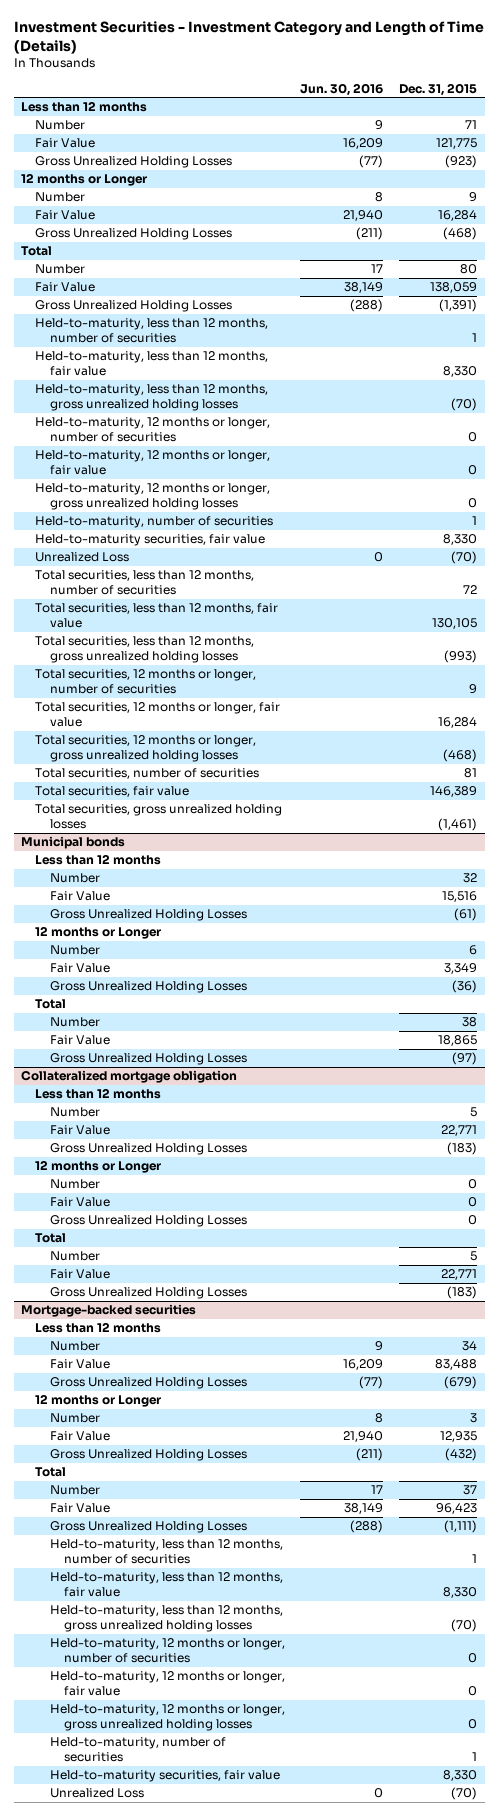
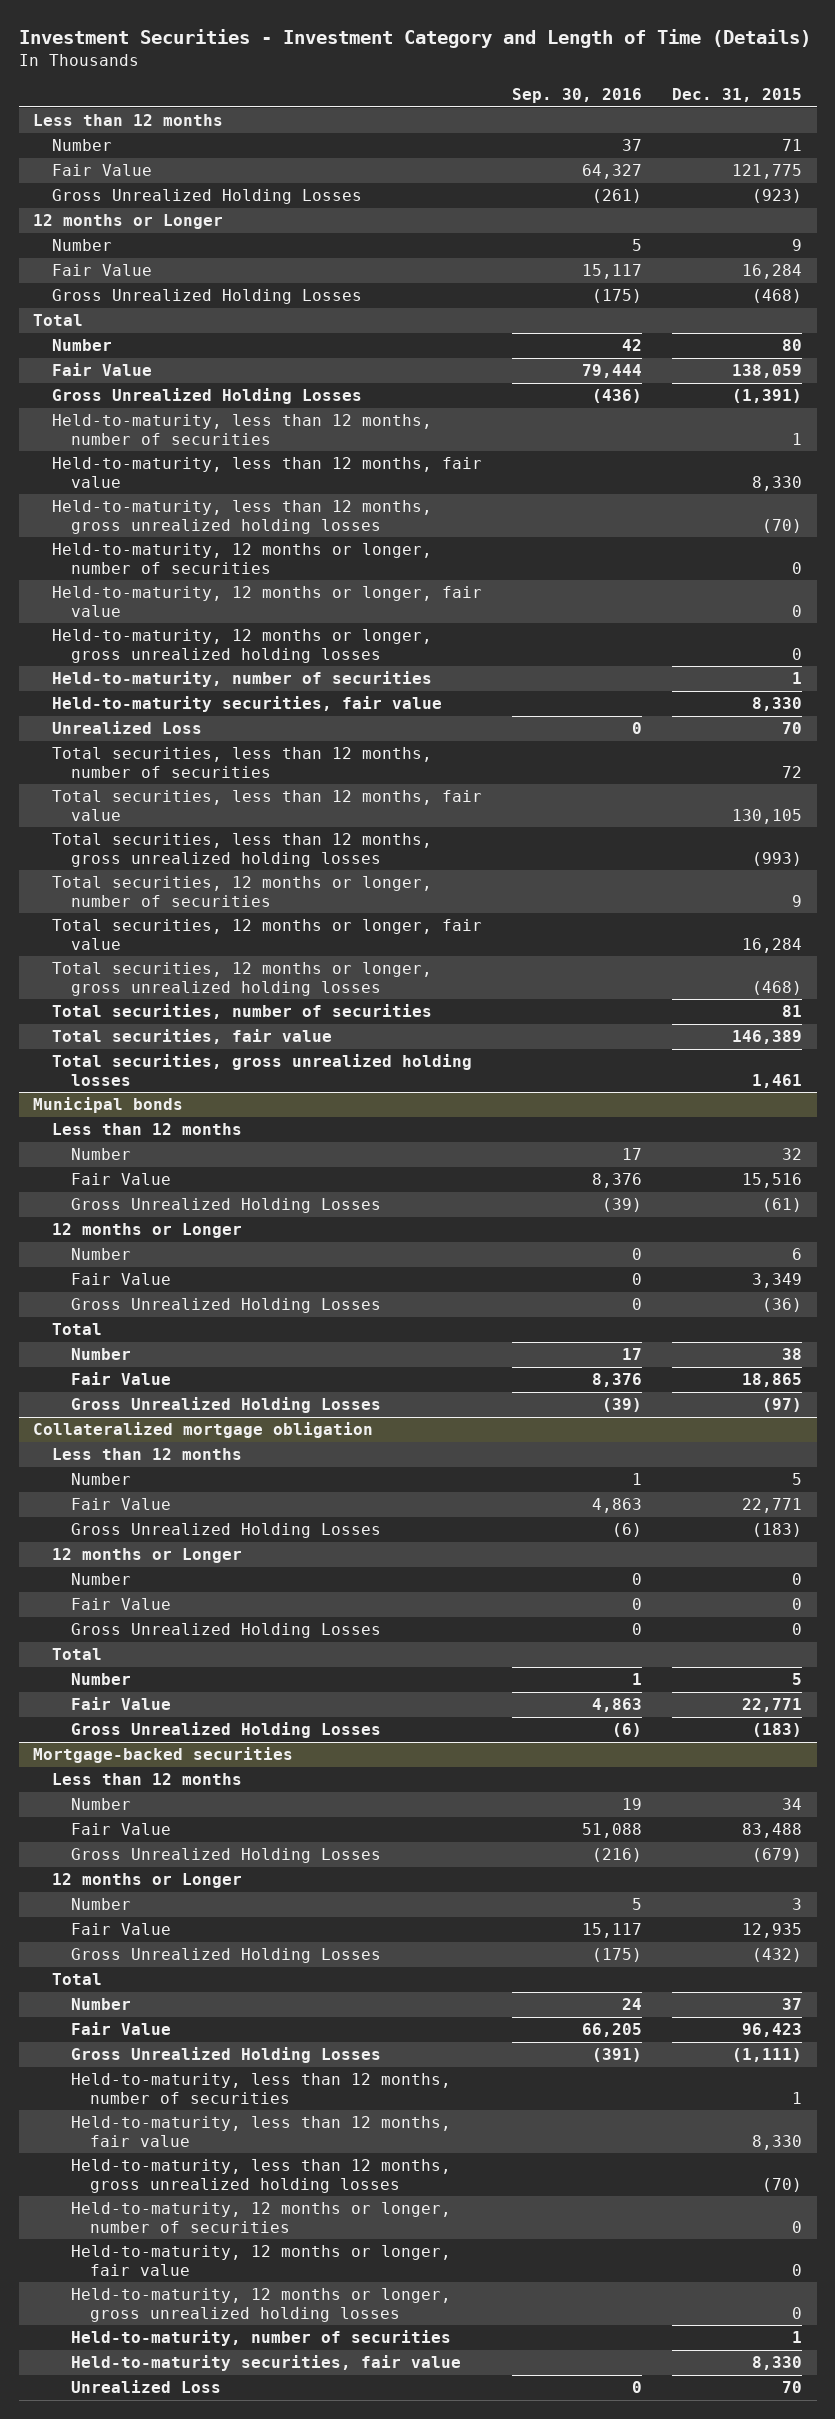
[300,82,384,96] Jun. 30, 2016 -> none
none -> [512,88,643,104] Sep. 30, 2016
[450,551,477,565] (70) -> [781,722,802,735] 70
[437,817,477,831] (1,461) -> [751,1074,802,1089] 1,461
[450,1787,477,1801] (70) -> [781,2381,802,2394] 70

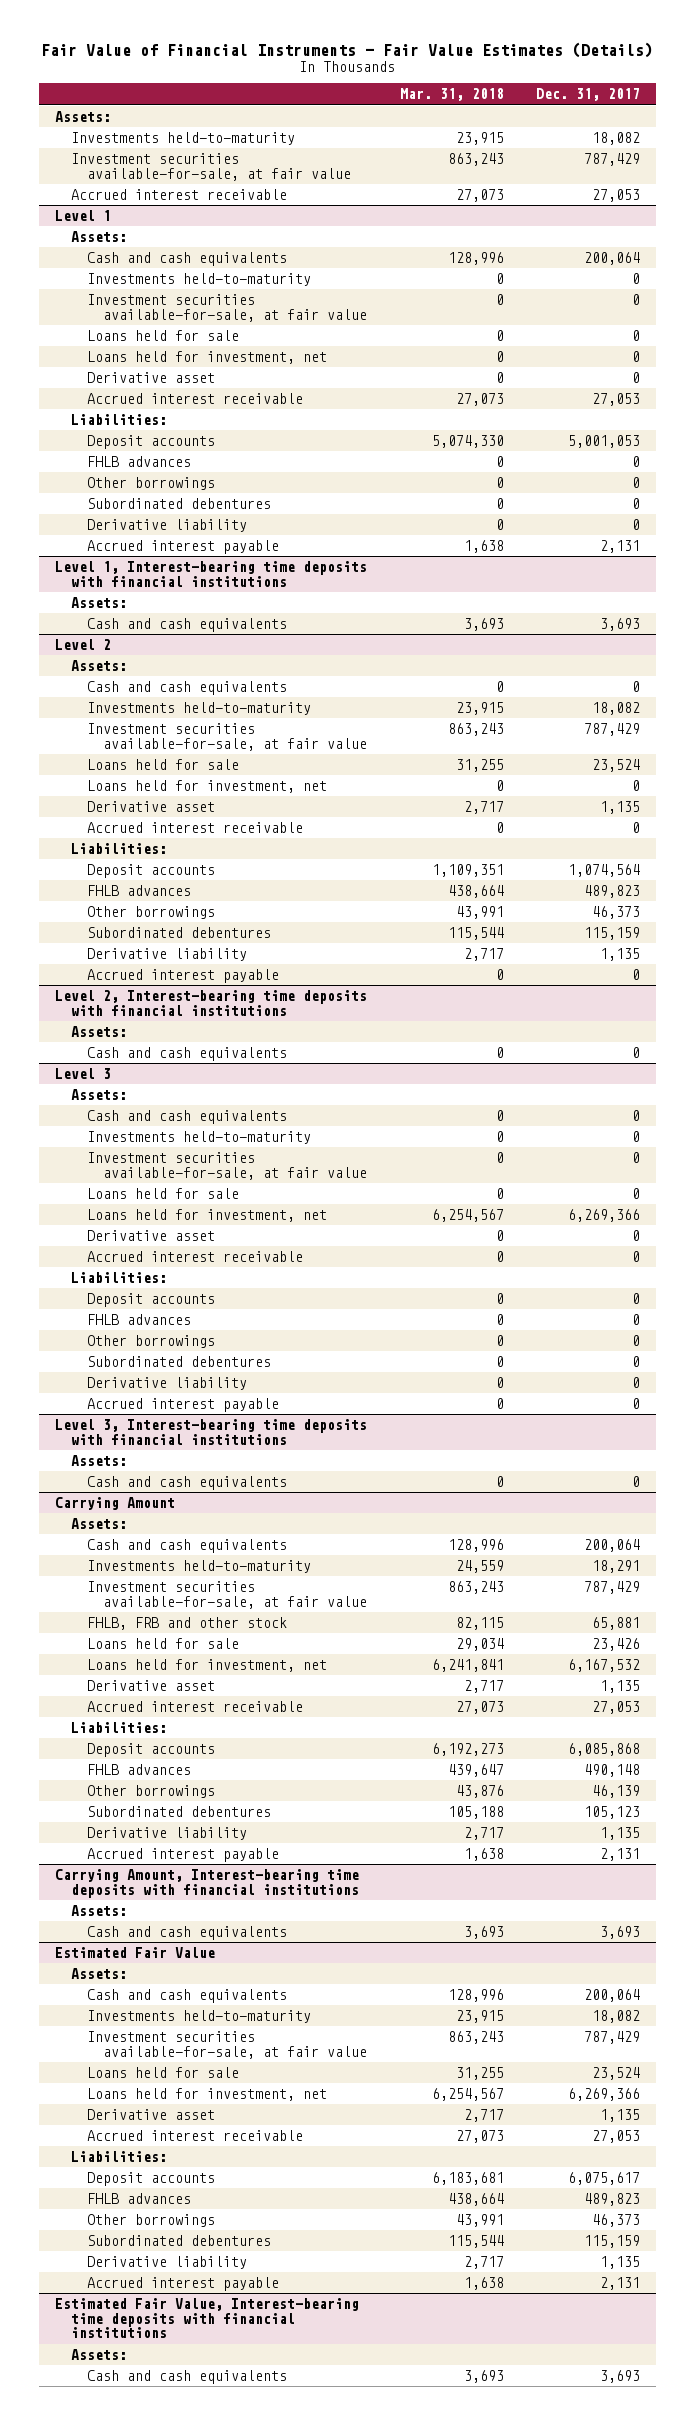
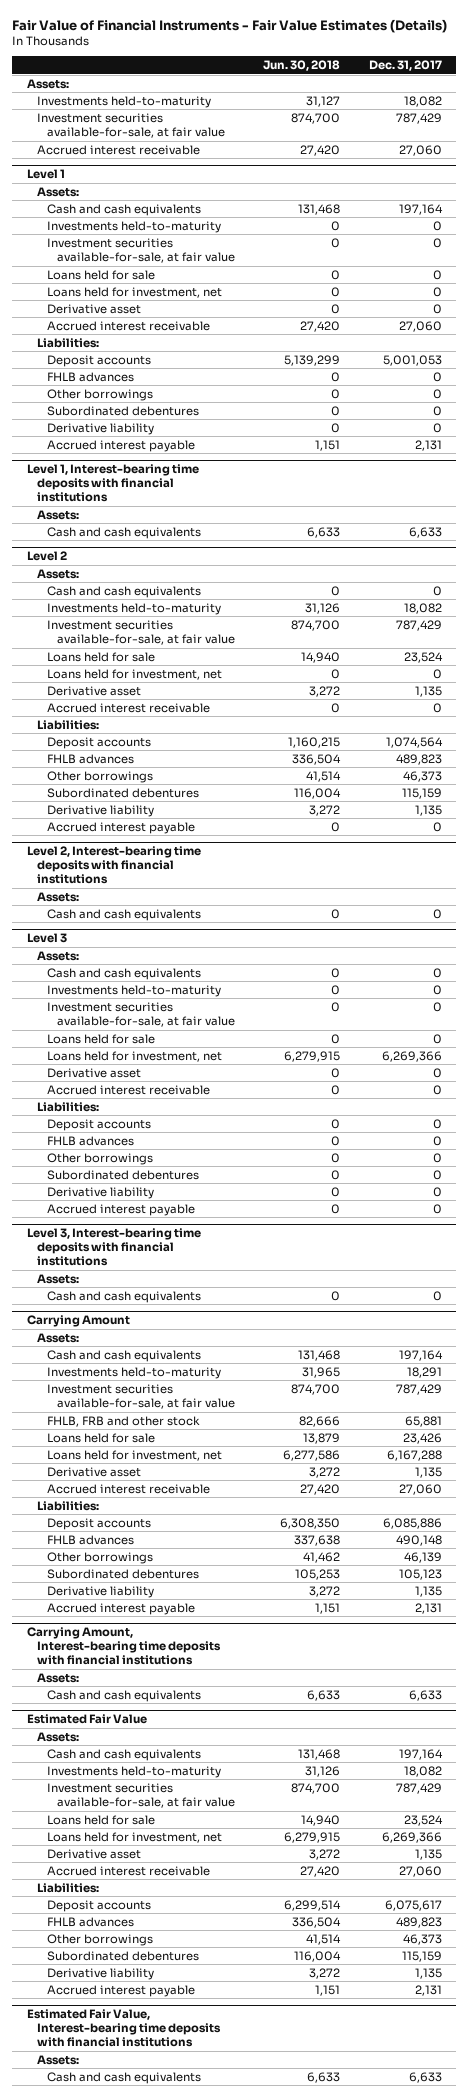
[399,88,504,102] Mar. 31, 2018 -> none
none -> [263,60,341,72] Jun. 30, 2018
[592,188,641,202] 27,053 -> [398,144,442,156] 27,060
[584,251,641,265] 200,064 -> [398,203,443,215] 197,164
[592,392,641,406] 27,053 -> [398,320,442,332] 27,060
[600,617,641,631] 3,693 -> [408,526,442,538] 6,633
[584,1538,641,1552] 200,064 -> [398,1349,443,1361] 197,164
[568,1658,641,1672] 6,167,532 -> [386,1449,442,1461] 6,167,288
[592,1700,641,1714] 27,053 -> [398,1483,442,1495] 27,060
[568,1742,641,1756] 6,085,868 -> [382,1517,442,1529] 6,085,886
[600,1925,641,1939] 3,693 -> [408,1689,442,1701] 6,633
[584,1988,641,2002] 200,064 -> [398,1748,443,1760] 197,164
[592,2129,641,2143] 27,053 -> [398,1865,442,1877] 27,060
[600,2369,641,2383] 3,693 -> [408,2071,442,2083] 6,633

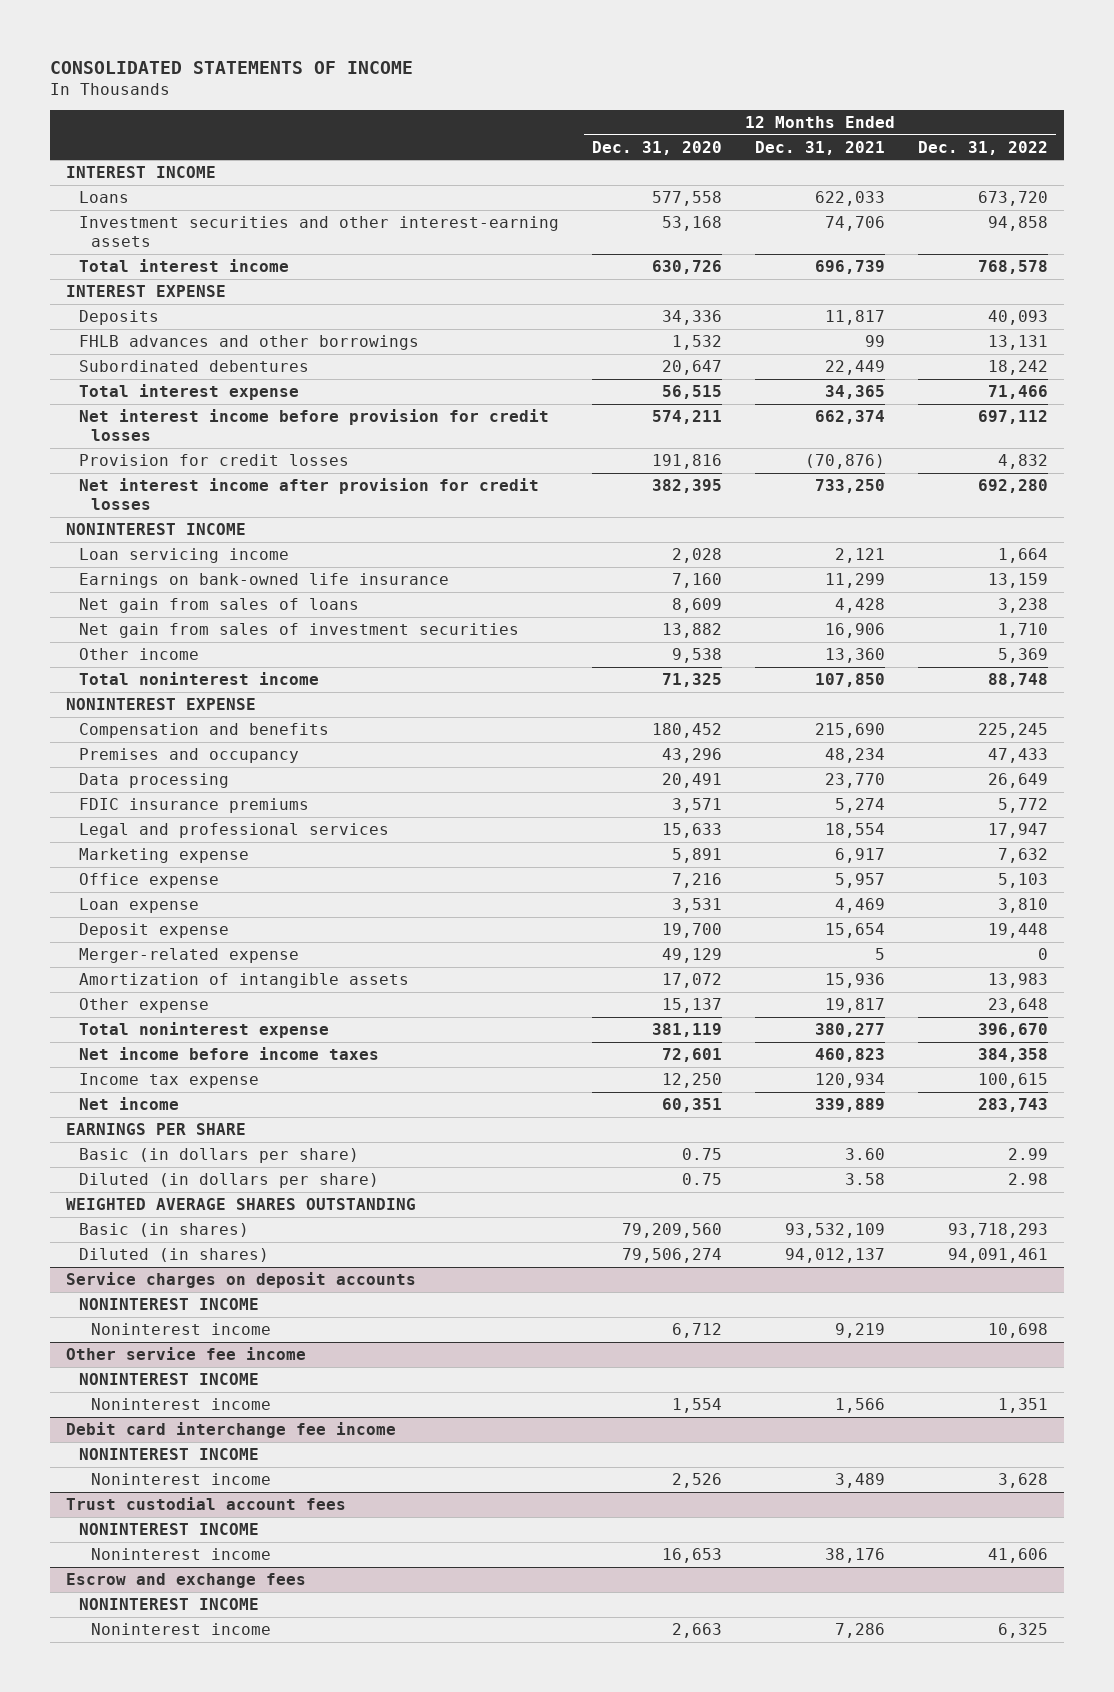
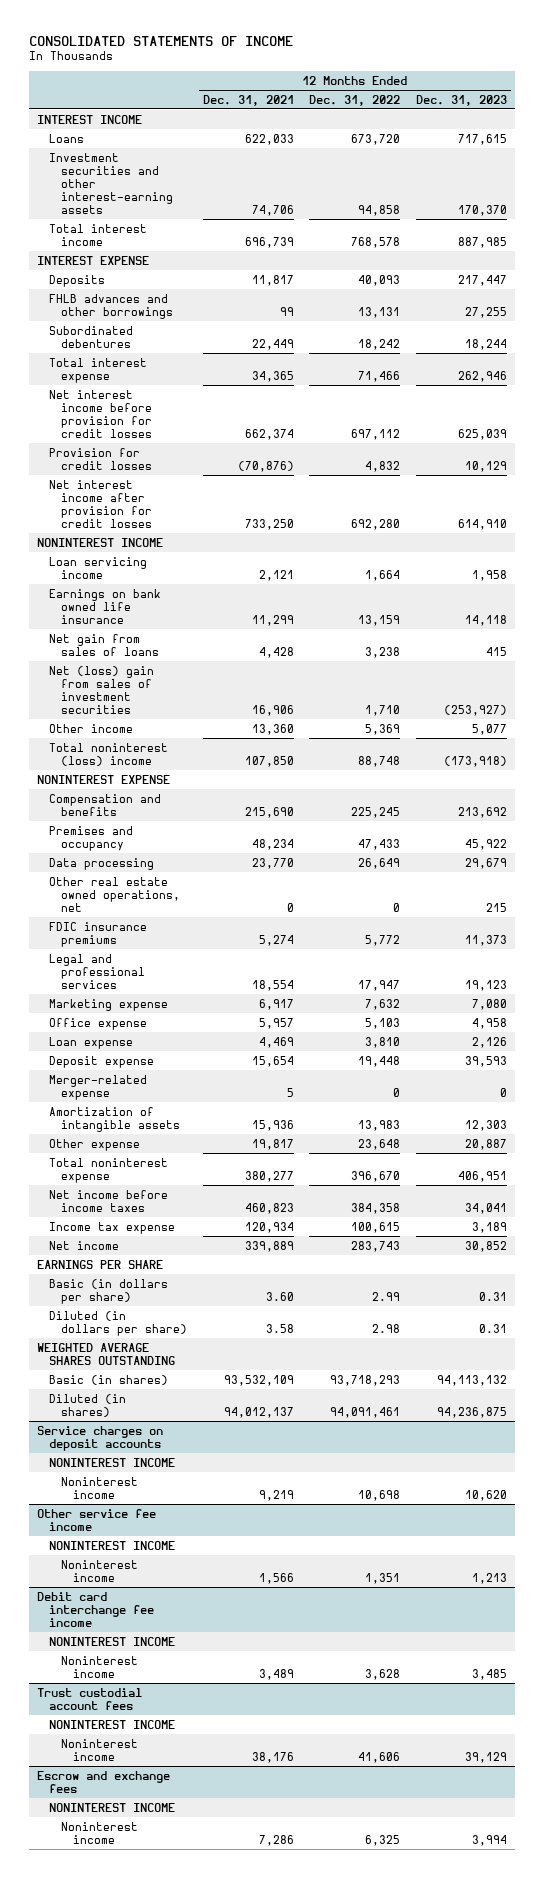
[591,140,722,155] Dec. 31, 2020 -> none
none -> [416,94,508,106] Dec. 31, 2023
[78,572,449,588] Earnings on bank-owned life insurance -> [48,588,161,624] Earnings on bank owned life insurance
[78,622,519,638] Net gain from sales of investment securities -> [48,665,154,714] Net (loss) gain from sales of investment securities
[78,671,319,685] Total noninterest income -> [48,742,168,766] Total noninterest (loss) income
none -> [48,876,181,912] Other real estate owned operations, net

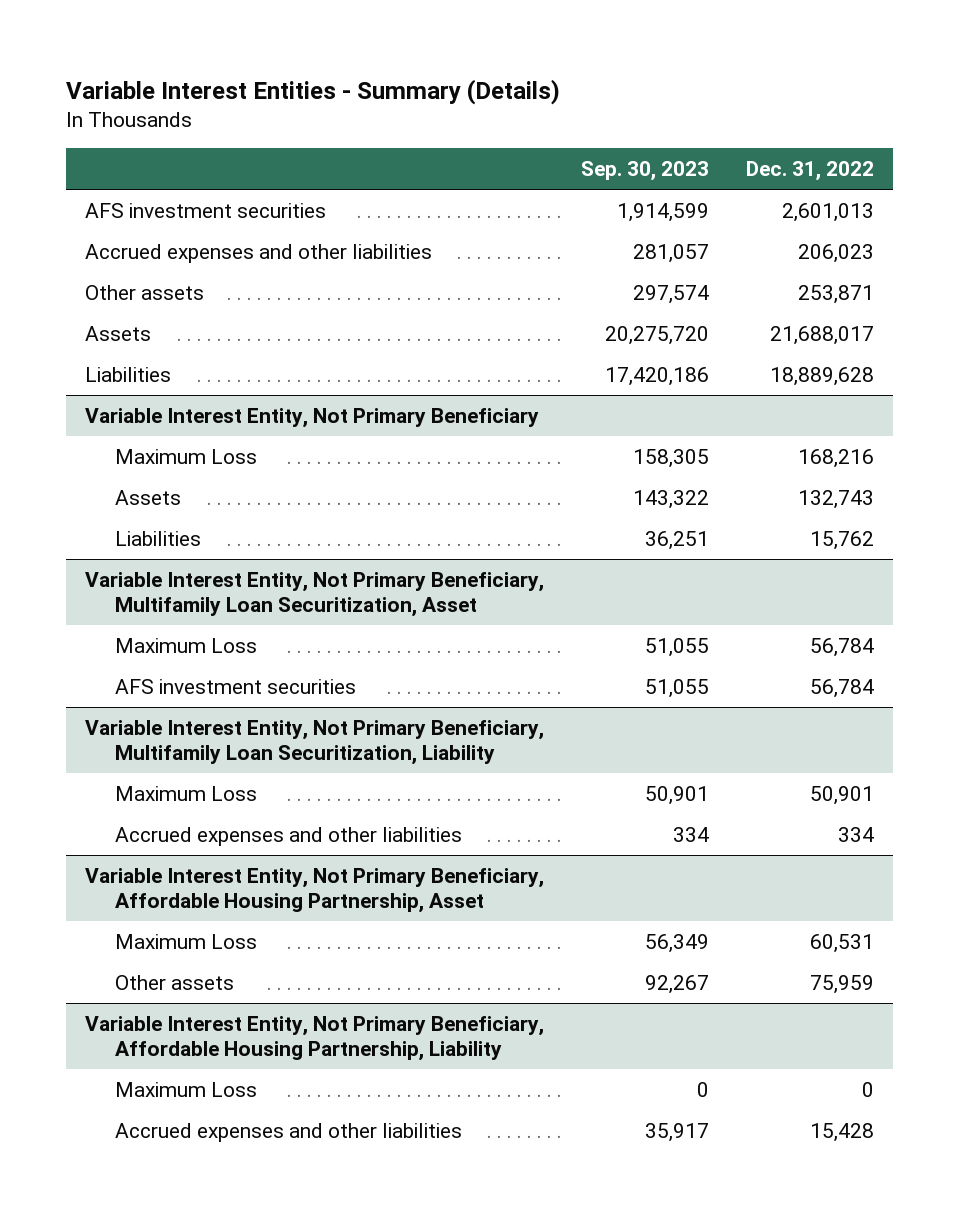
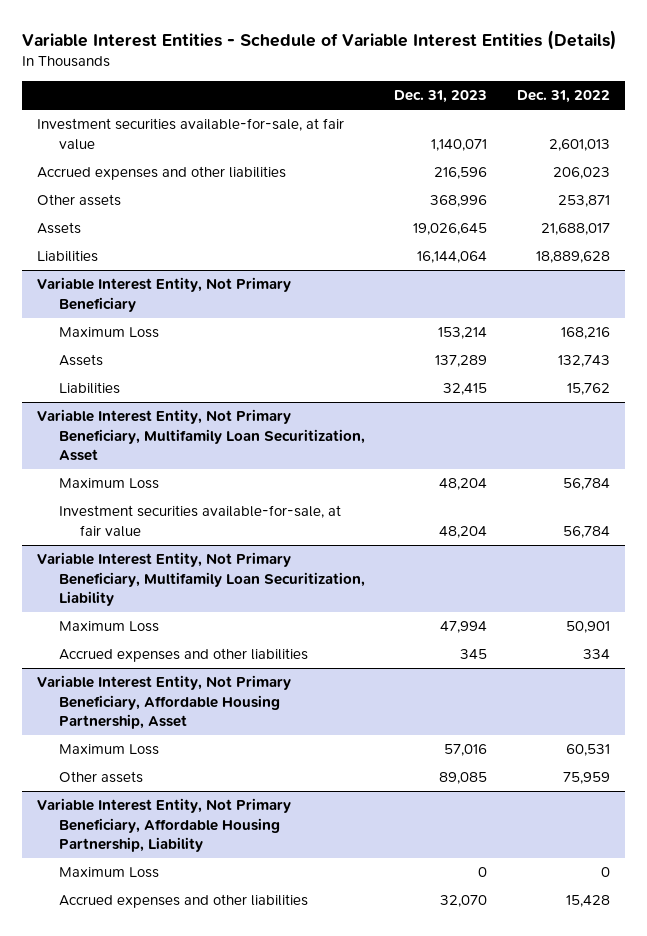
[65,78,560,105] Variable Interest Entities - Summary (Details) -> [22,29,618,50] Variable Interest Entities - Schedule of Variable Interest Entities (Details)
[580,161,709,182] Sep. 30, 2023 -> none
none -> [394,90,488,104] Dec. 31, 2023
[84,203,326,219] AFS investment securities -> [37,118,345,150] Investment securities available-for-sale, at fair value
[114,679,356,695] AFS investment securities -> [58,505,341,537] Investment securities available-for-sale, at fair value

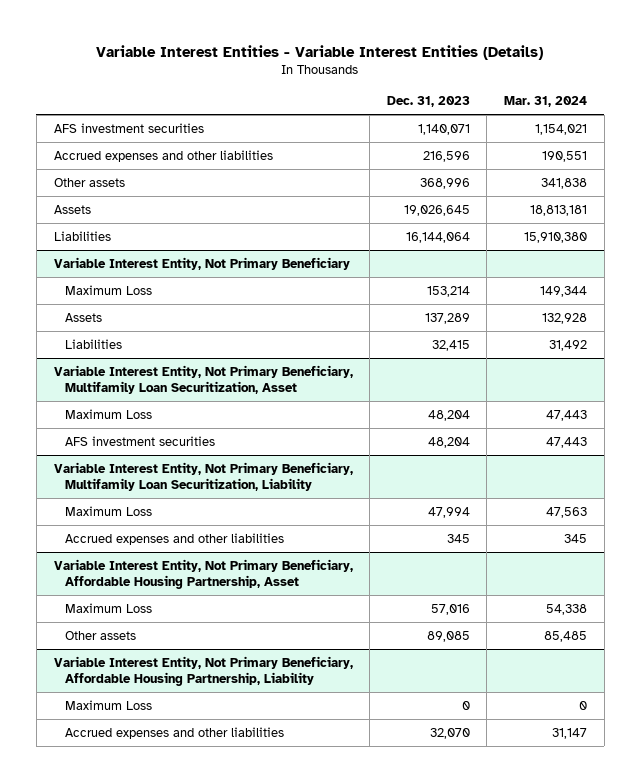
[22,29,618,50] Variable Interest Entities - Schedule of Variable Interest Entities (Details) -> [96,44,544,60] Variable Interest Entities - Variable Interest Entities (Details)
[517,90,611,104] Dec. 31, 2022 -> none
none -> [504,96,588,108] Mar. 31, 2024
[37,118,345,150] Investment securities available-for-sale, at fair value -> [53,122,204,133] AFS investment securities
[58,505,341,537] Investment securities available-for-sale, at fair value -> [65,435,216,446] AFS investment securities

